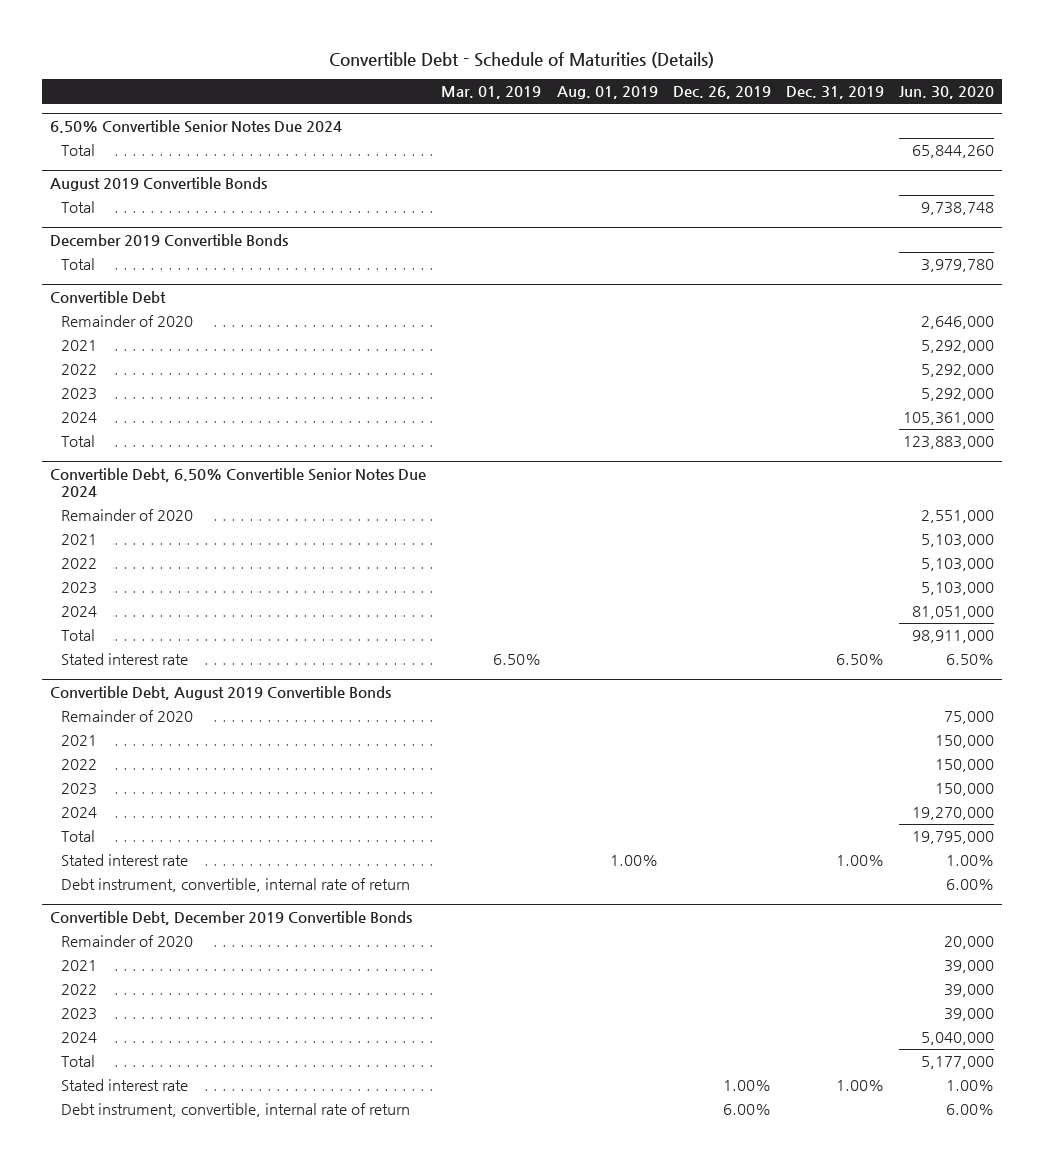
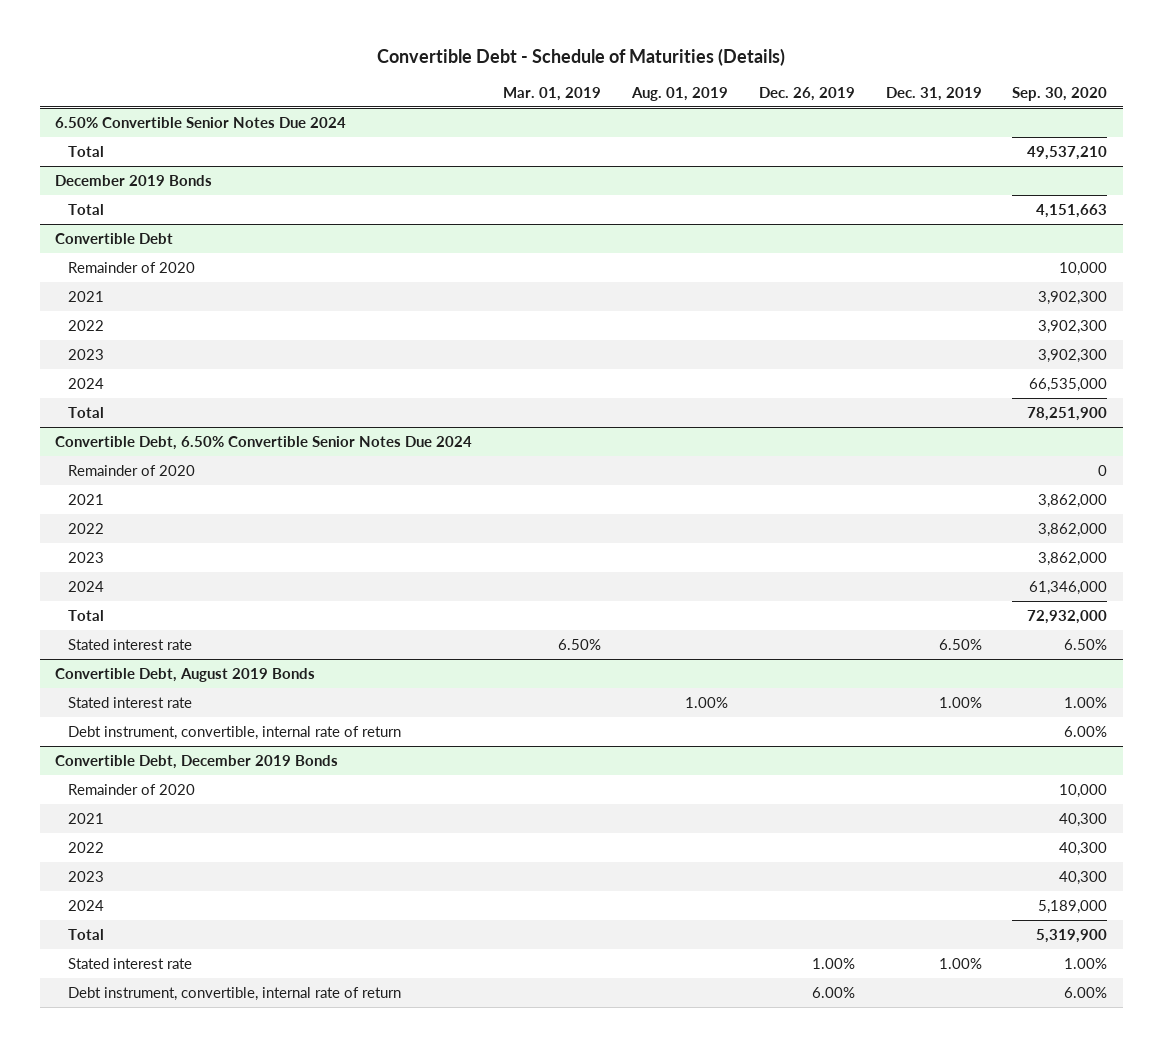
[899,86,995,100] Jun. 30, 2020 -> none
none -> [1012,86,1108,101] Sep. 30, 2020
[50,176,268,191] August 2019 Convertible Bonds -> none
[61,201,96,214] Total -> none
[50,233,289,246] December 2019 Convertible Bonds -> [55,174,213,186] December 2019 Bonds
[61,710,194,723] Remainder of 2020 -> none
[61,735,98,747] 2021 -> none
[61,759,98,771] 2022 -> none
[61,783,98,796] 2023 -> none
[61,807,98,819] 2024 -> none
[61,830,96,843] Total -> none
[50,685,392,700] Convertible Debt, August 2019 Convertible Bonds -> [55,667,316,682] Convertible Debt, August 2019 Bonds
[50,910,413,925] Convertible Debt, December 2019 Convertible Bonds -> [55,754,339,769] Convertible Debt, December 2019 Bonds

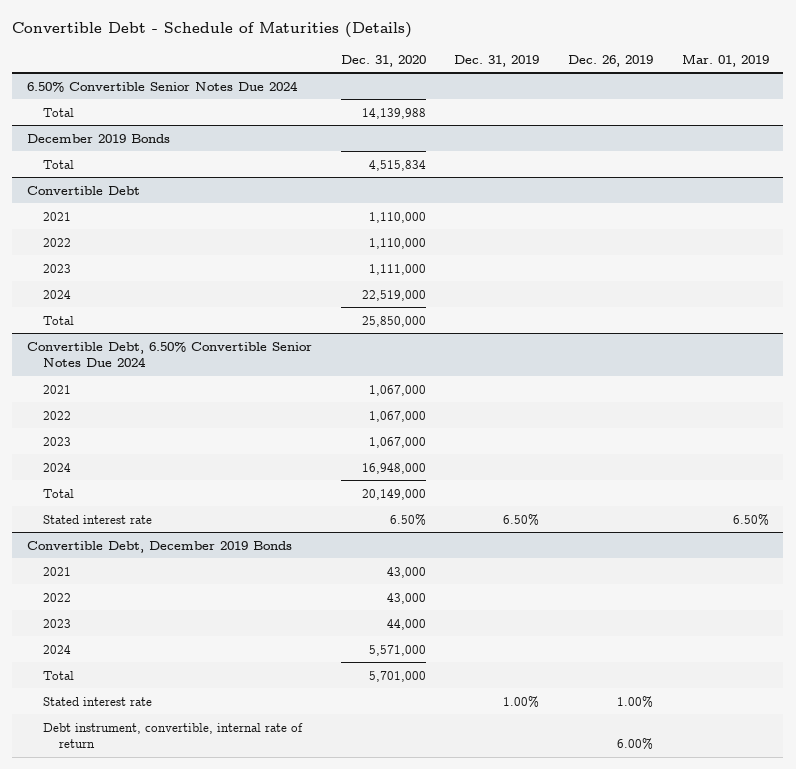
[630,86,728,101] Aug. 01, 2019 -> none
[1012,86,1108,101] Sep. 30, 2020 -> none
none -> [340,54,426,67] Dec. 31, 2020
[68,261,196,273] Remainder of 2020 -> none
[68,464,196,476] Remainder of 2020 -> none
[55,667,316,682] Convertible Debt, August 2019 Bonds -> none
[68,696,193,708] Stated interest rate -> none
[68,725,402,740] Debt instrument, convertible, internal rate of return -> none
[68,783,196,795] Remainder of 2020 -> none

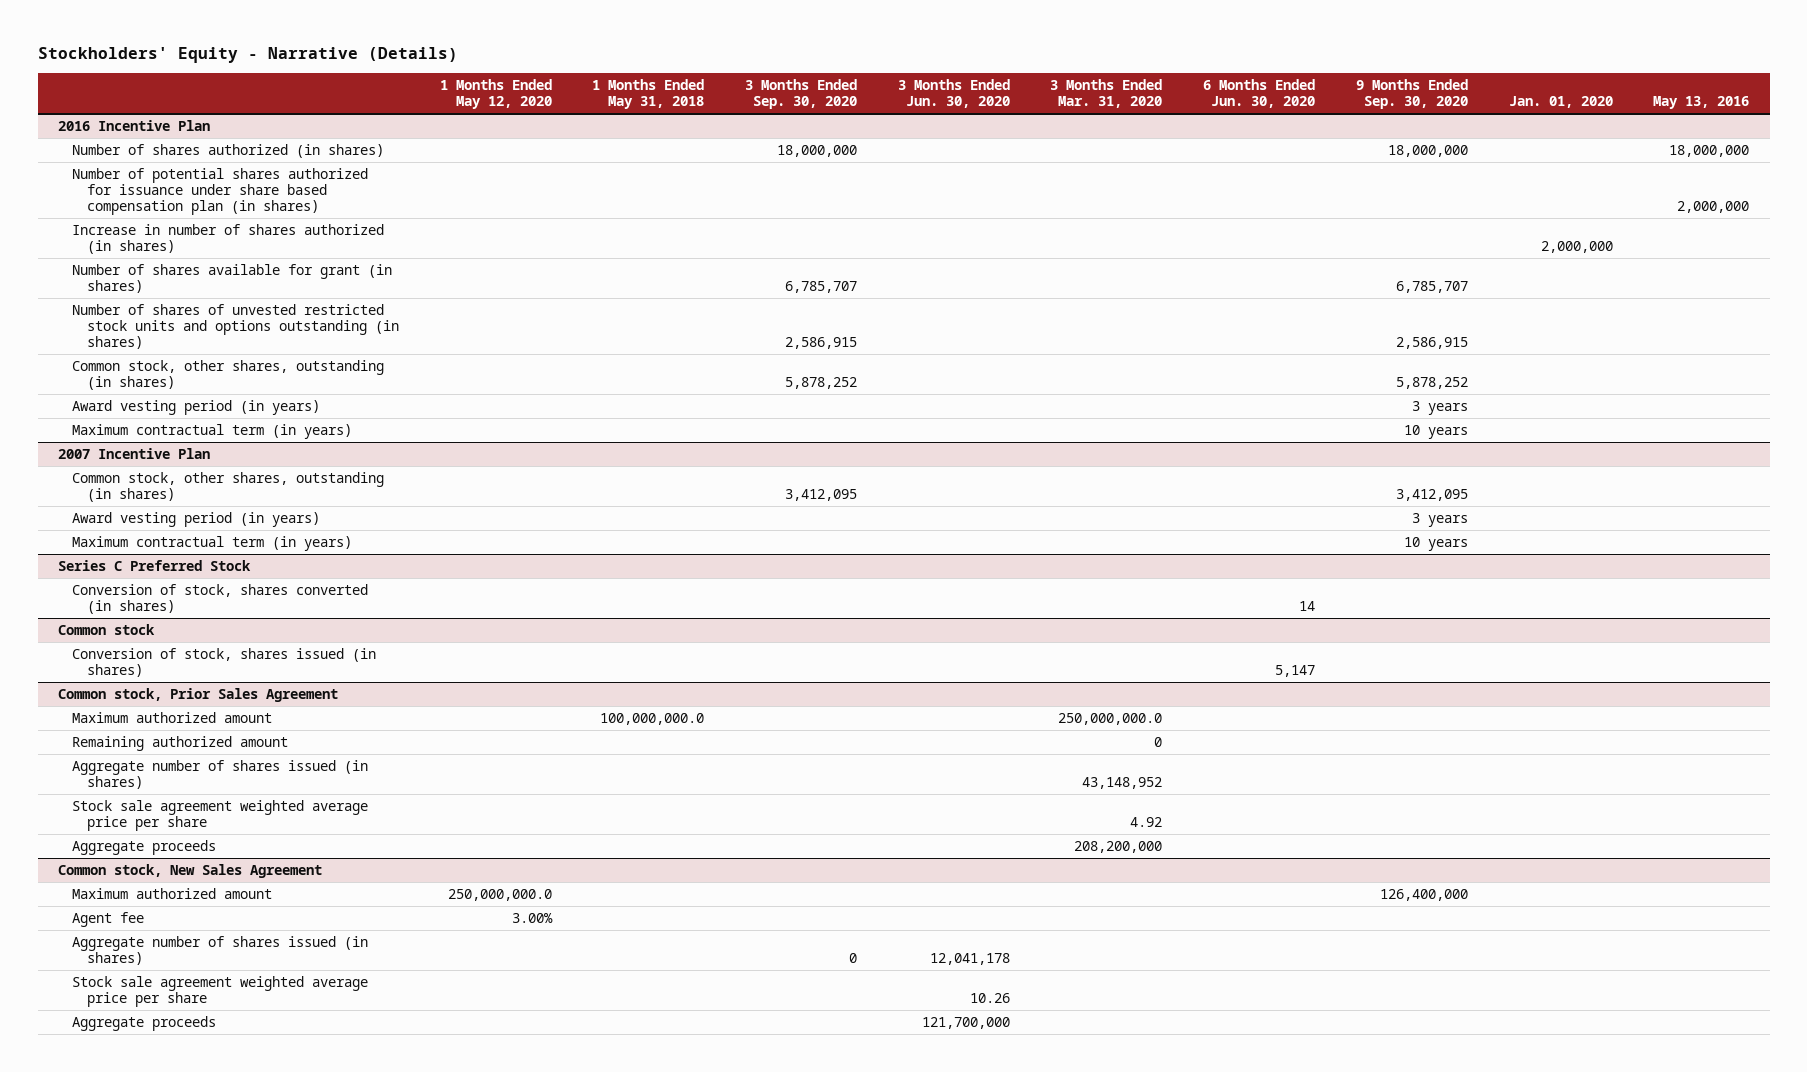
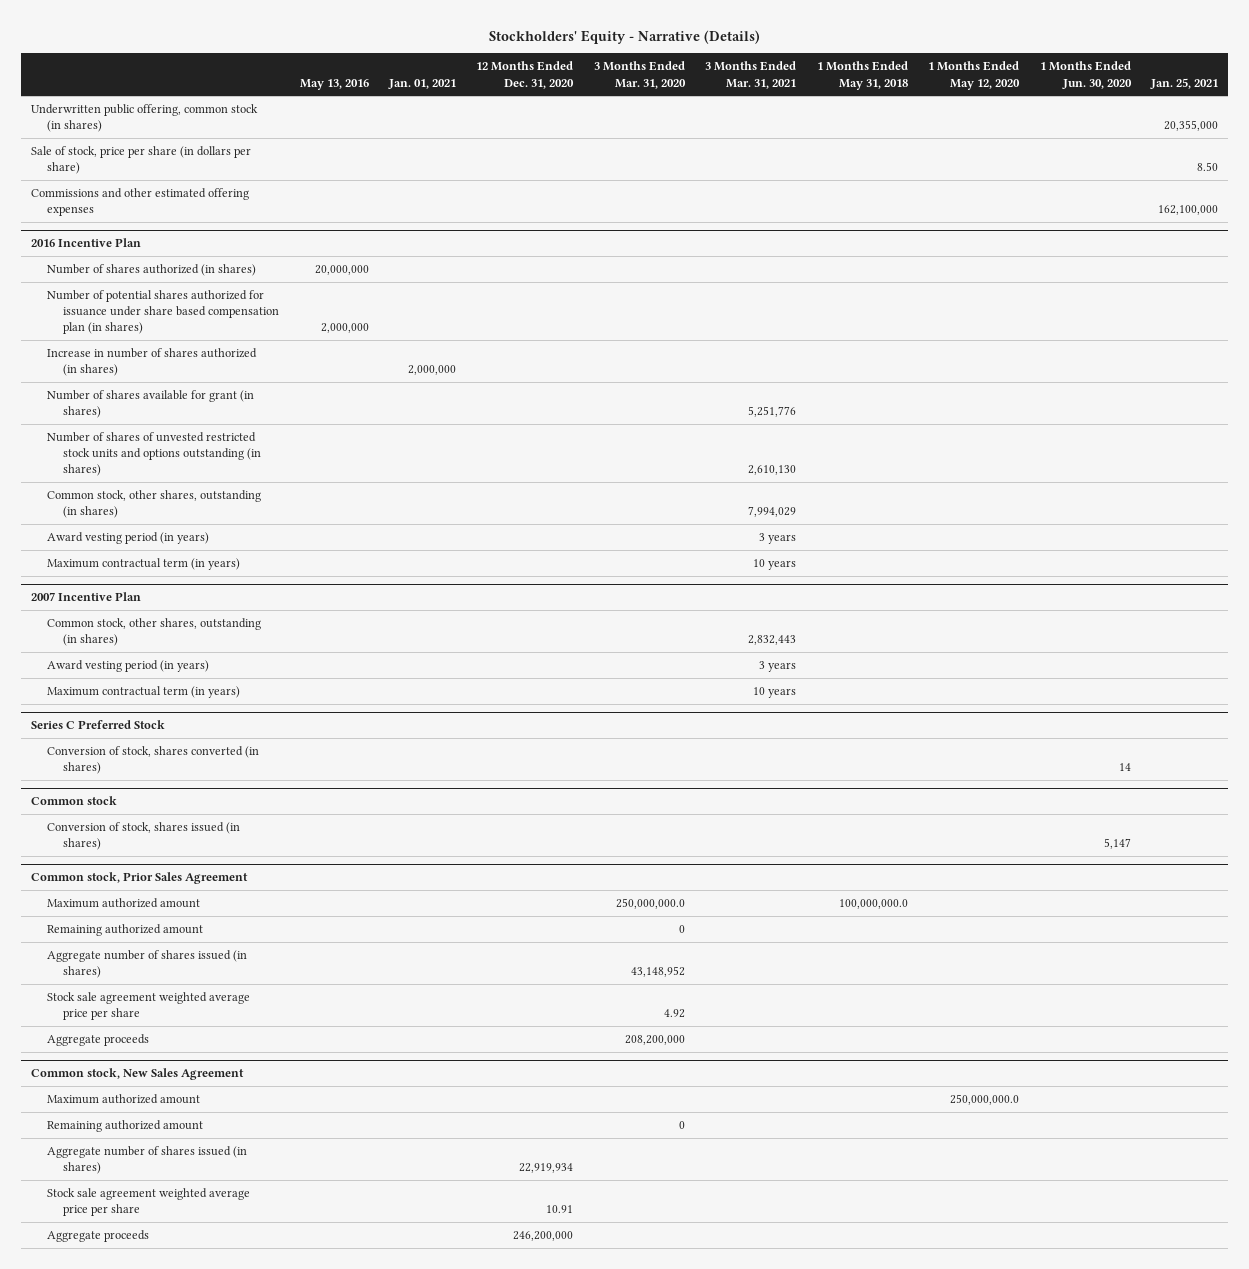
[745,79,858,110] 3 Months Ended Sep. 30, 2020 -> none
[897,79,1010,109] 3 Months Ended Jun. 30, 2020 -> none
[1203,79,1316,109] 6 Months Ended Jun. 30, 2020 -> none
[1355,79,1468,110] 9 Months Ended Sep. 30, 2020 -> none
[1508,96,1613,109] Jan. 01, 2020 -> none
none -> [387,78,456,89] Jan. 01, 2021
none -> [476,61,575,89] 12 Months Ended Dec. 31, 2020
none -> [705,61,797,89] 3 Months Ended Mar. 31, 2021
none -> [1039,61,1132,89] 1 Months Ended Jun. 30, 2020
none -> [1150,77,1219,89] Jan. 25, 2021
none -> [30,104,258,133] Underwritten public offering, common stock (in shares)
none -> [30,146,251,175] Sale of stock, price per share (in dollars per share)
none -> [30,188,249,217] Commissions and other estimated offering expenses
[1669,145,1750,158] 18,000,000 -> [314,265,369,276] 20,000,000
[72,912,145,928] Agent fee -> none
none -> [47,1120,204,1133] Remaining authorized amount

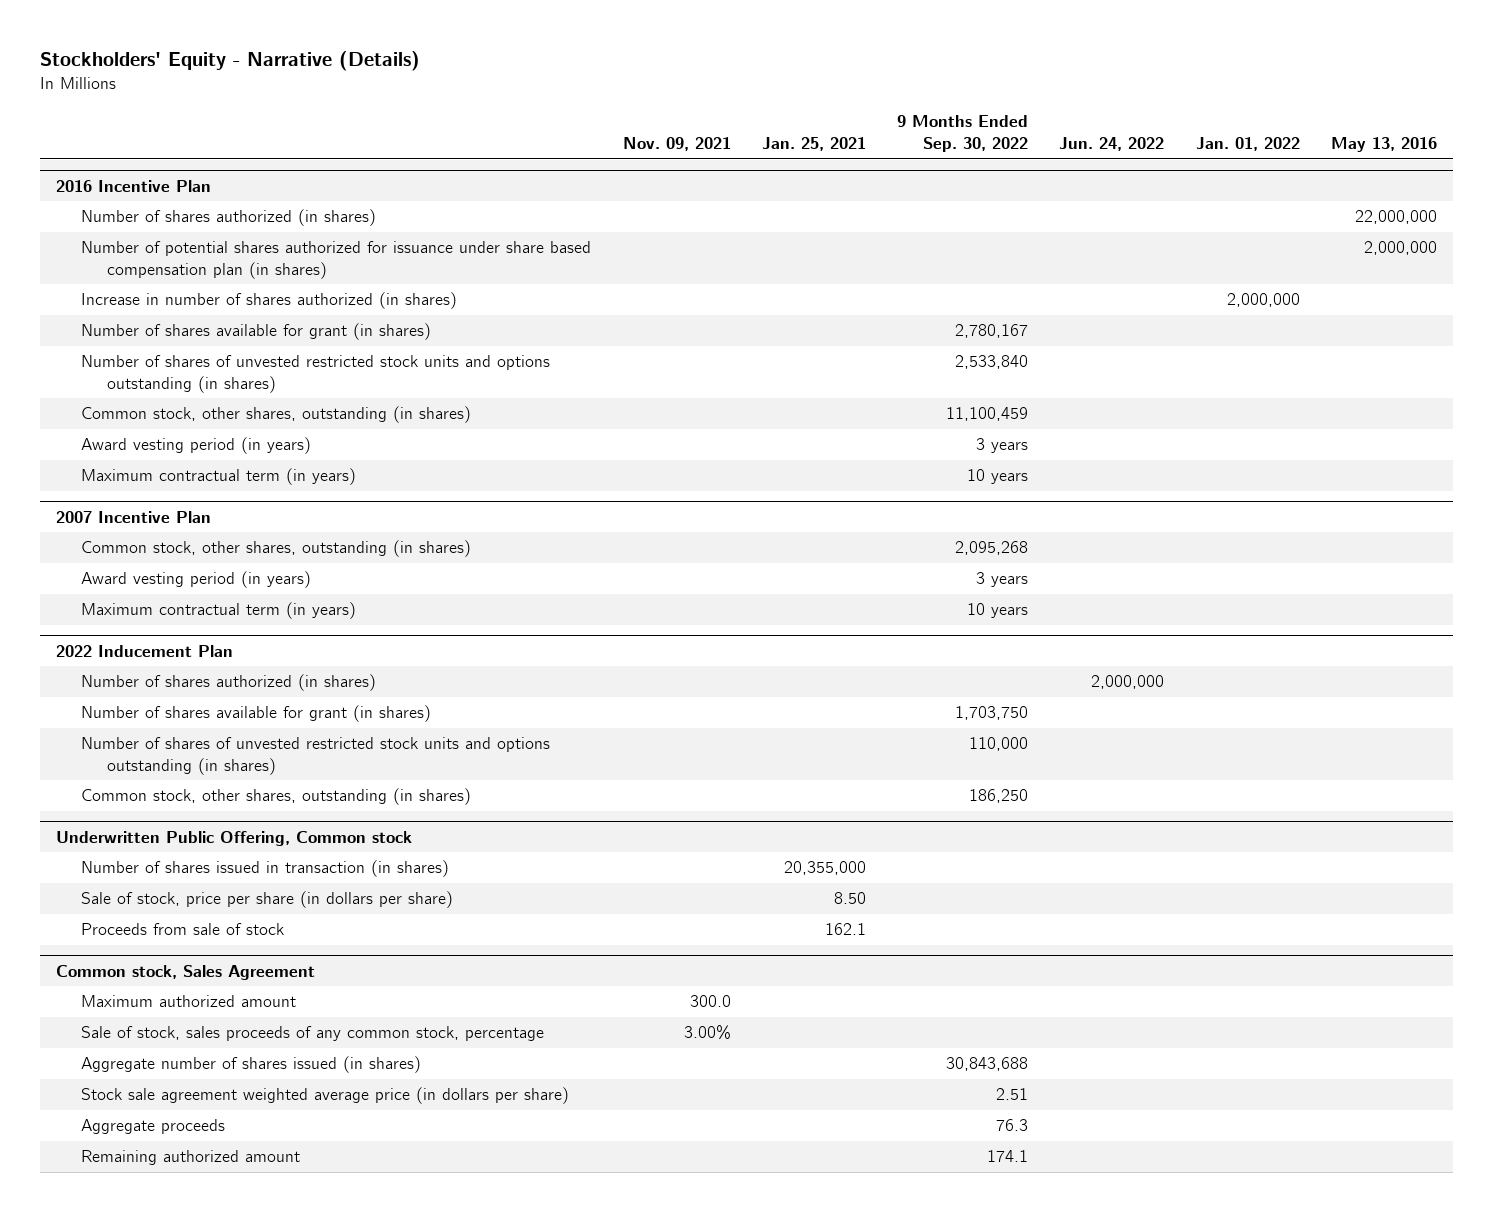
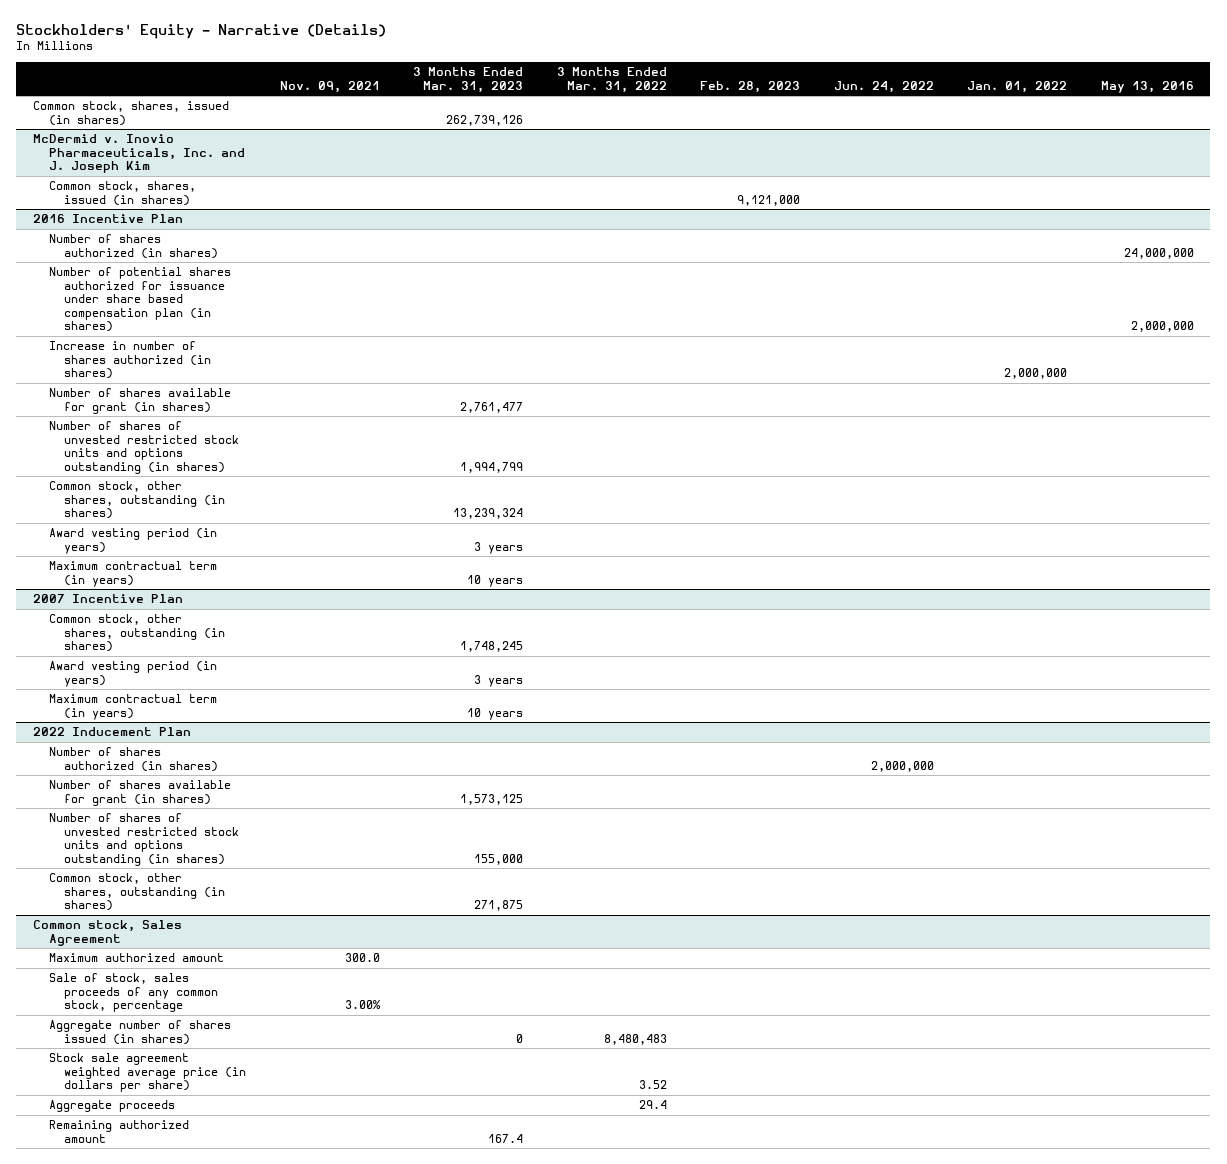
[761,137,866,152] Jan. 25, 2021 -> none
[897,115,1029,153] 9 Months Ended Sep. 30, 2022 -> none
none -> [413,67,524,93] 3 Months Ended Mar. 31, 2023
none -> [556,67,667,93] 3 Months Ended Mar. 31, 2022
none -> [700,80,801,93] Feb. 28, 2023
none -> [33,101,230,126] Common stock, shares, issued (in shares)
none -> [33,134,245,174] McDermid v. Inovio Pharmaceuticals, Inc. and J. Joseph Kim
none -> [48,181,196,206] Common stock, shares, issued (in shares)
[1355,210,1438,225] 22,000,000 -> [1123,247,1194,259] 24,000,000
[55,831,412,847] Underwritten Public Offering, Common stock -> none
[81,860,450,878] Number of shares issued in transaction (in shares) -> none
[81,891,454,909] Sale of stock, price per share (in dollars per share) -> none
[81,923,285,936] Proceeds from sale of stock -> none

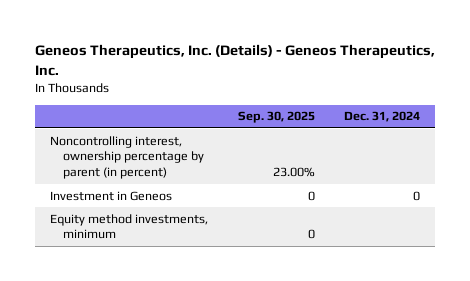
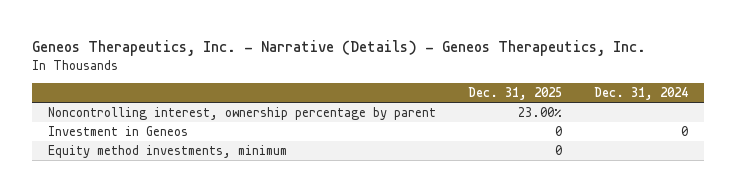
[35,43,436,76] Geneos Therapeutics, Inc. (Details) - Geneos Therapeutics, Inc. -> [32,40,647,57] Geneos Therapeutics, Inc. - Narrative (Details) - Geneos Therapeutics, Inc.
[237,111,315,124] Sep. 30, 2025 -> none
none -> [468,87,563,101] Dec. 31, 2025
[50,135,204,180] Noncontrolling interest, ownership percentage by parent (in percent) -> [48,107,437,121] Noncontrolling interest, ownership percentage by parent

